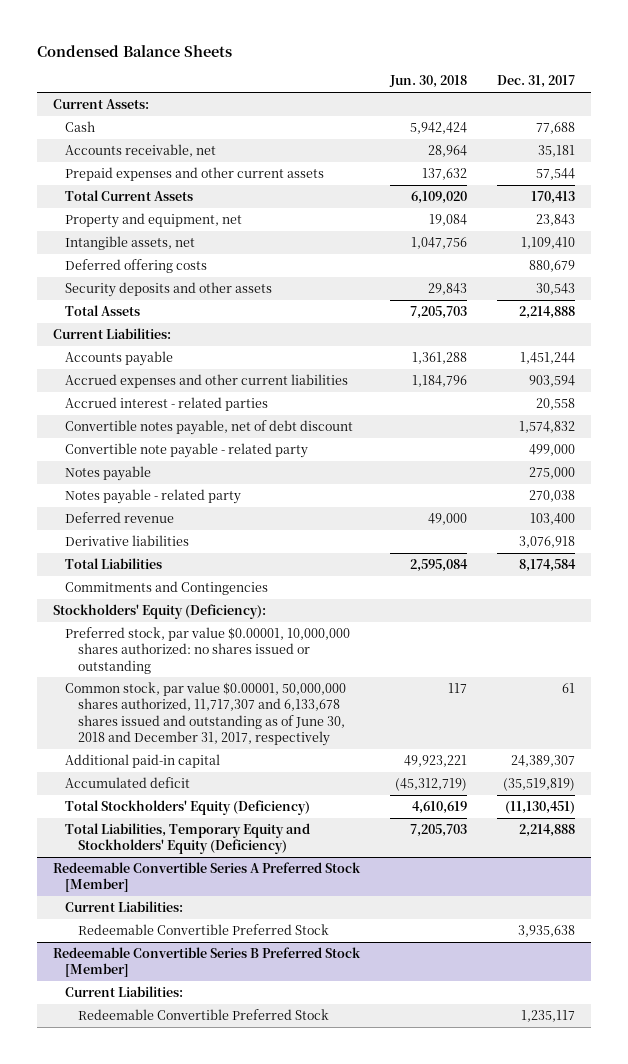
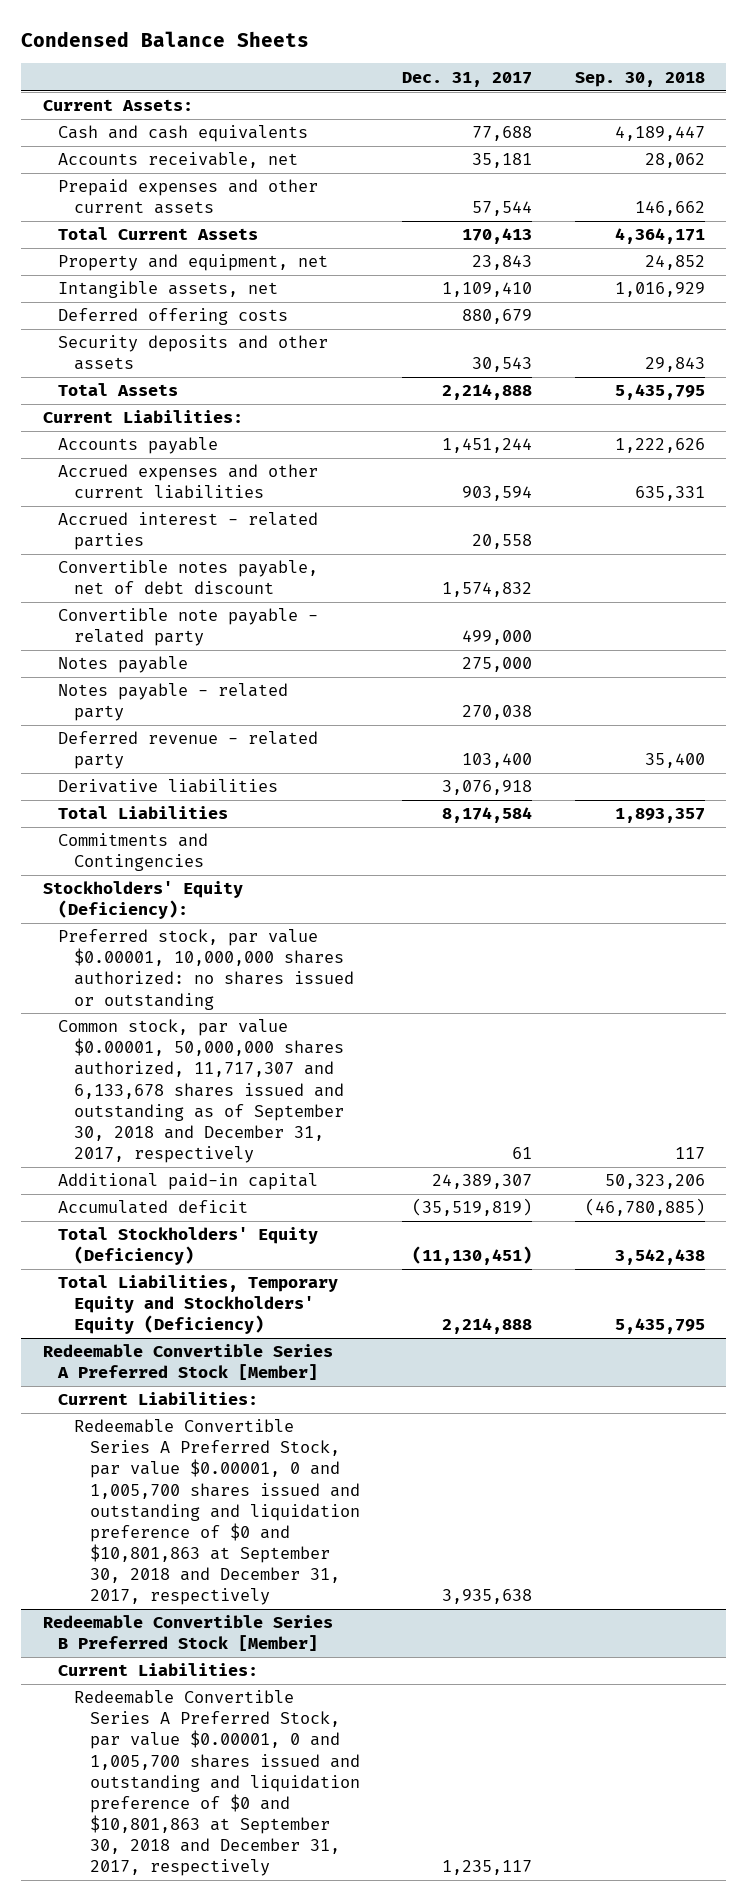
[388,75,467,89] Jun. 30, 2018 -> none
none -> [574,71,705,87] Sep. 30, 2018
[65,120,96,132] Cash -> [58,125,309,143] Cash and cash equivalents
[65,511,175,523] Deferred revenue -> [58,731,319,770] Deferred revenue - related party
[65,681,347,747] Common stock, par value $0.00001, 50,000,000 shares authorized, 11,717,307 and 6,133,678 shares issued and outstanding as of June 30, 2018 and December 31, 2017, respectively -> [58,1019,345,1163] Common stock, par value $0.00001, 50,000,000 shares authorized, 11,717,307 and 6,133,678 shares issued and outstanding as of September 30, 2018 and December 31, 2017, respectively
[78,923,330,935] Redeemable Convertible Preferred Stock -> [74,1419,361,1606] Redeemable Convertible Series A Preferred Stock, par value $0.00001, 0 and 1,005,700 shares issued and outstanding and liquidation preference of $0 and $10,801,863 at September 30, 2018 and December 31, 2017, respectively
[78,1008,330,1020] Redeemable Convertible Preferred Stock -> [74,1690,361,1877] Redeemable Convertible Series A Preferred Stock, par value $0.00001, 0 and 1,005,700 shares issued and outstanding and liquidation preference of $0 and $10,801,863 at September 30, 2018 and December 31, 2017, respectively

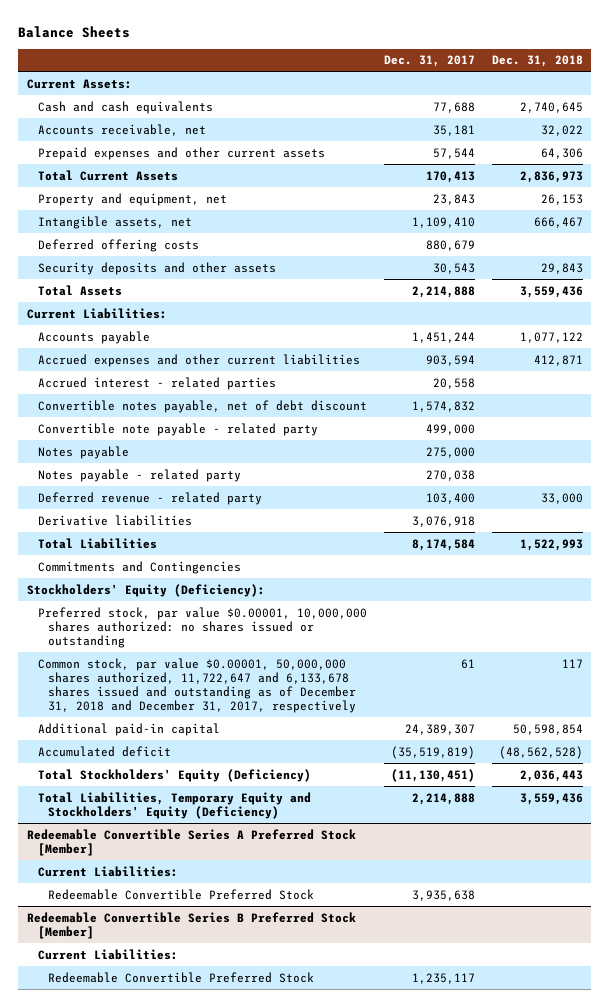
[21,31,310,48] Condensed Balance Sheets -> [18,25,131,38] Balance Sheets
[574,71,705,87] Sep. 30, 2018 -> none
none -> [491,55,583,68] Dec. 31, 2018
[58,1019,345,1163] Common stock, par value $0.00001, 50,000,000 shares authorized, 11,717,307 and 6,133,678 shares issued and outstanding as of September 30, 2018 and December 31, 2017, respectively -> [37,657,357,713] Common stock, par value $0.00001, 50,000,000 shares authorized, 11,722,647 and 6,133,678 shares issued and outstanding as of December 31, 2018 and December 31, 2017, respectively
[74,1419,361,1606] Redeemable Convertible Series A Preferred Stock, par value $0.00001, 0 and 1,005,700 shares issued and outstanding and liquidation preference of $0 and $10,801,863 at September 30, 2018 and December 31, 2017, respectively -> [48,888,315,900] Redeemable Convertible Preferred Stock
[74,1690,361,1877] Redeemable Convertible Series A Preferred Stock, par value $0.00001, 0 and 1,005,700 shares issued and outstanding and liquidation preference of $0 and $10,801,863 at September 30, 2018 and December 31, 2017, respectively -> [48,971,315,983] Redeemable Convertible Preferred Stock

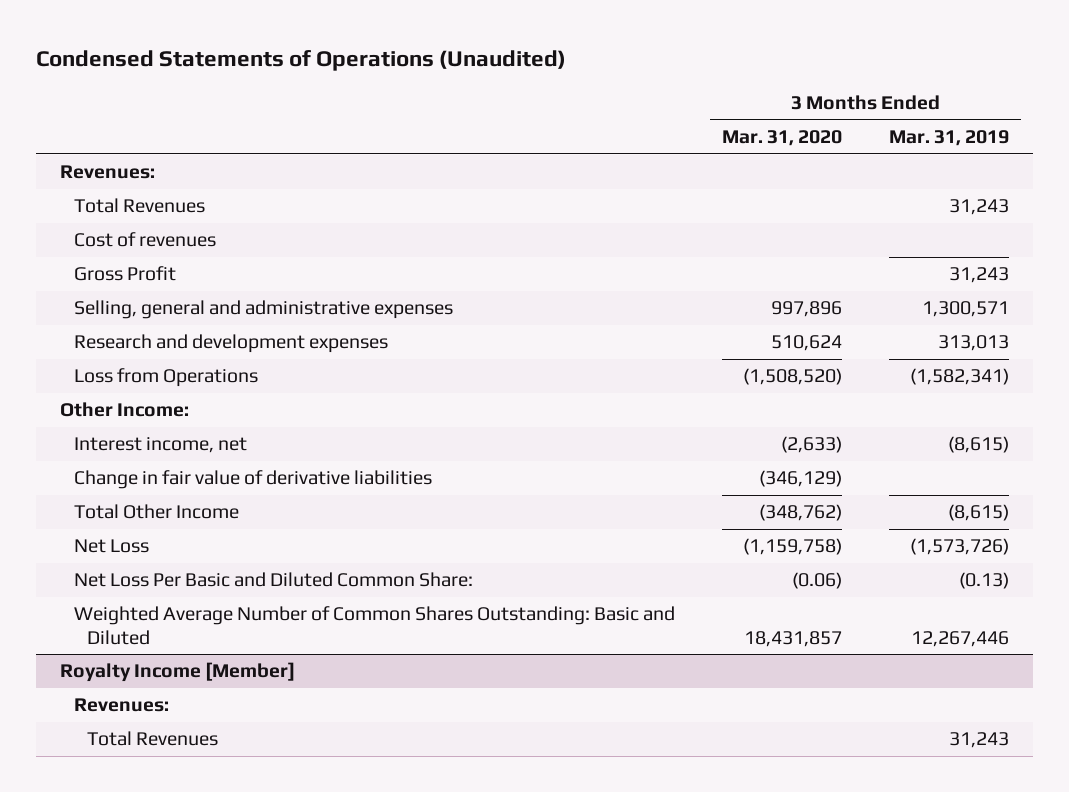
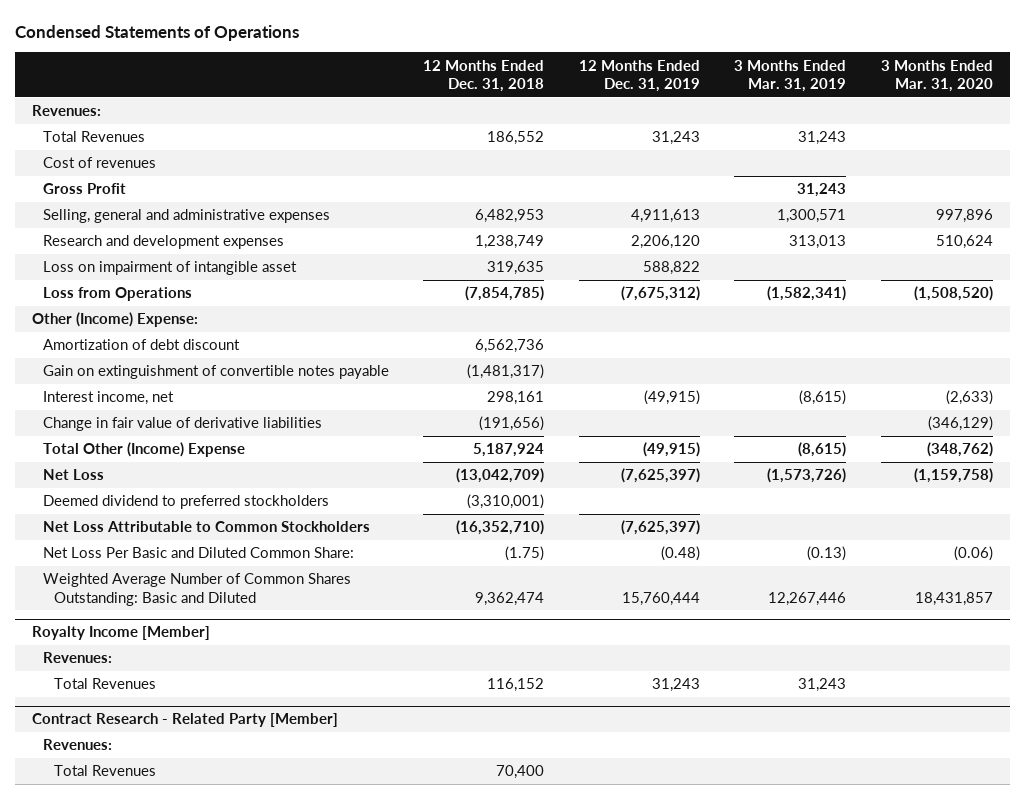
[36,50,567,72] Condensed Statements of Operations (Unaudited) -> [14,24,299,41] Condensed Statements of Operations
none -> [423,59,545,92] 12 Months Ended Dec. 31, 2018
none -> [578,59,700,92] 12 Months Ended Dec. 31, 2019
none -> [42,261,297,276] Loss on impairment of intangible asset
[59,402,189,418] Other Income: -> [32,312,199,328] Other (Income) Expense:
none -> [42,339,240,351] Amortization of debt discount
none -> [42,365,389,380] Gain on extinguishment of convertible notes payable
[73,504,239,520] Total Other Income -> [42,442,245,458] Total Other (Income) Expense
none -> [42,495,329,510] Deemed dividend to preferred stockholders
none -> [42,521,370,533] Net Loss Attributable to Common Stockholders
none -> [32,713,339,728] Contract Research - Related Party [Member]
none -> [42,739,112,751] Revenues:
none -> [53,765,156,777] Total Revenues

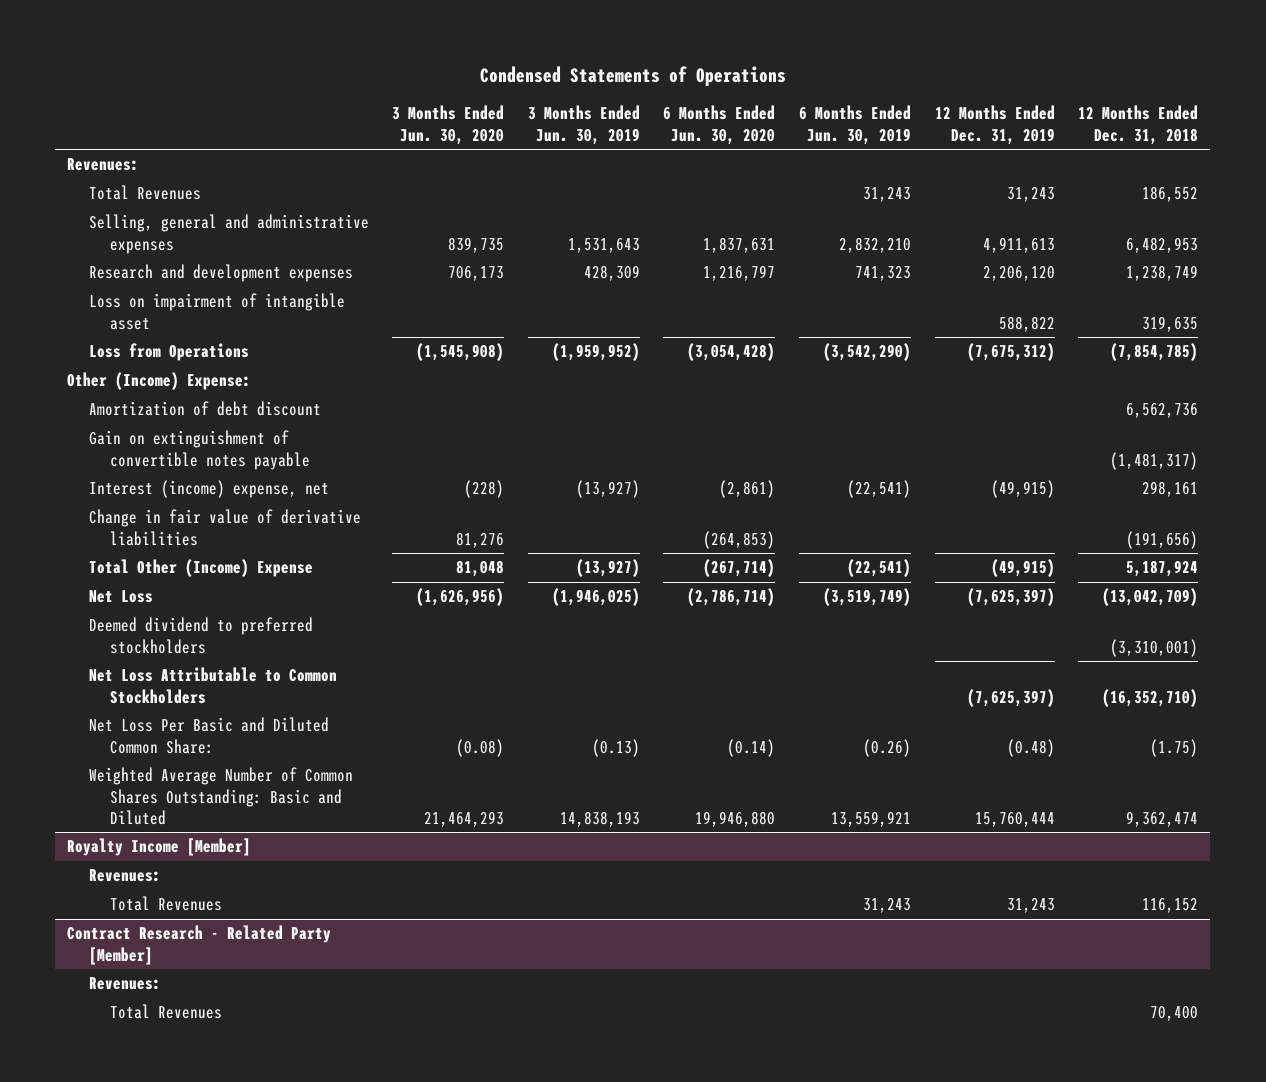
[734,59,847,92] 3 Months Ended Mar. 31, 2019 -> none
[880,59,993,92] 3 Months Ended Mar. 31, 2020 -> none
none -> [392,105,505,145] 3 Months Ended Jun. 30, 2020
none -> [527,105,640,145] 3 Months Ended Jun. 30, 2019
none -> [663,105,776,145] 6 Months Ended Jun. 30, 2020
none -> [799,105,912,145] 6 Months Ended Jun. 30, 2019
[42,157,156,169] Cost of revenues -> none
[42,183,126,195] Gross Profit -> none
[42,391,174,406] Interest income, net -> [88,480,329,499] Interest (income) expense, net

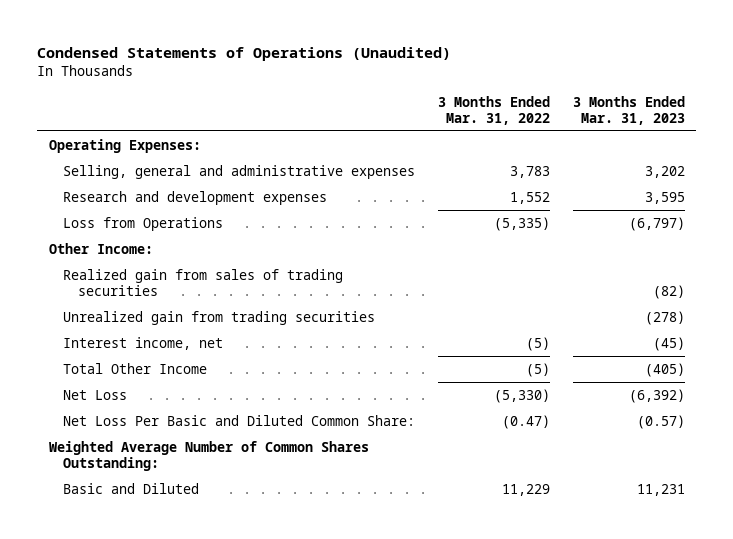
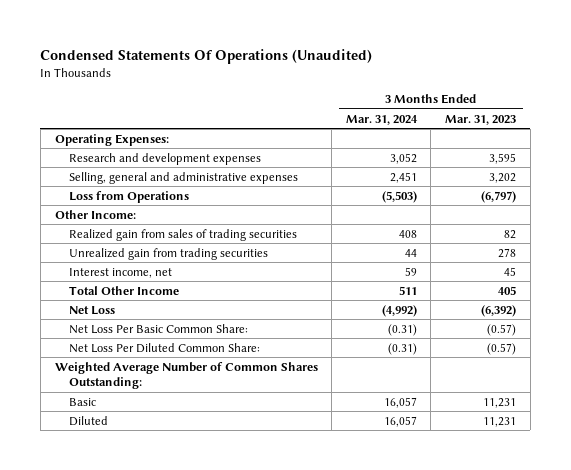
[37,46,452,61] Condensed Statements of Operations (Unaudited) -> [40,48,373,64] Condensed Statements Of Operations (Unaudited)
[438,95,551,125] 3 Months Ended Mar. 31, 2022 -> none
none -> [345,114,418,125] Mar. 31, 2024
[63,164,416,179] Selling, general and administrative expenses -> [69,171,299,184] Selling, general and administrative expenses
[652,284,685,299] (82) -> [503,229,516,239] 82
[644,310,685,325] (278) -> [497,247,516,258] 278
[652,336,685,351] (45) -> [503,266,516,276] 45
[644,362,685,377] (405) -> [497,285,516,295] 405
[63,414,416,426] Net Loss Per Basic and Diluted Common Share: -> [69,323,249,334] Net Loss Per Basic Common Share:
none -> [69,342,261,353] Net Loss Per Diluted Common Share:
[63,482,200,494] Basic and Diluted -> [69,397,97,406] Basic
none -> [69,415,109,426] Diluted

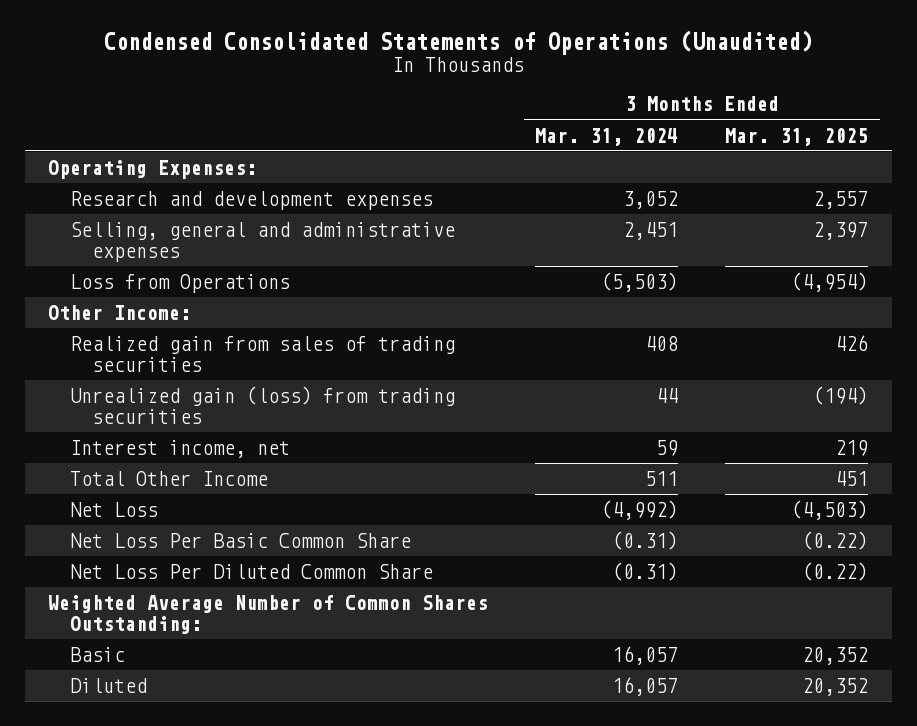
[40,48,373,64] Condensed Statements Of Operations (Unaudited) -> [104,30,813,56] Condensed Consolidated Statements of Operations (Unaudited)
[444,114,516,125] Mar. 31, 2023 -> none
none -> [725,127,869,146] Mar. 31, 2025
[69,247,269,260] Unrealized gain from trading securities -> [70,386,456,425] Unrealized gain (loss) from trading securities
[69,323,249,334] Net Loss Per Basic Common Share: -> [70,533,412,549] Net Loss Per Basic Common Share
[69,342,261,353] Net Loss Per Diluted Common Share: -> [70,564,434,580] Net Loss Per Diluted Common Share

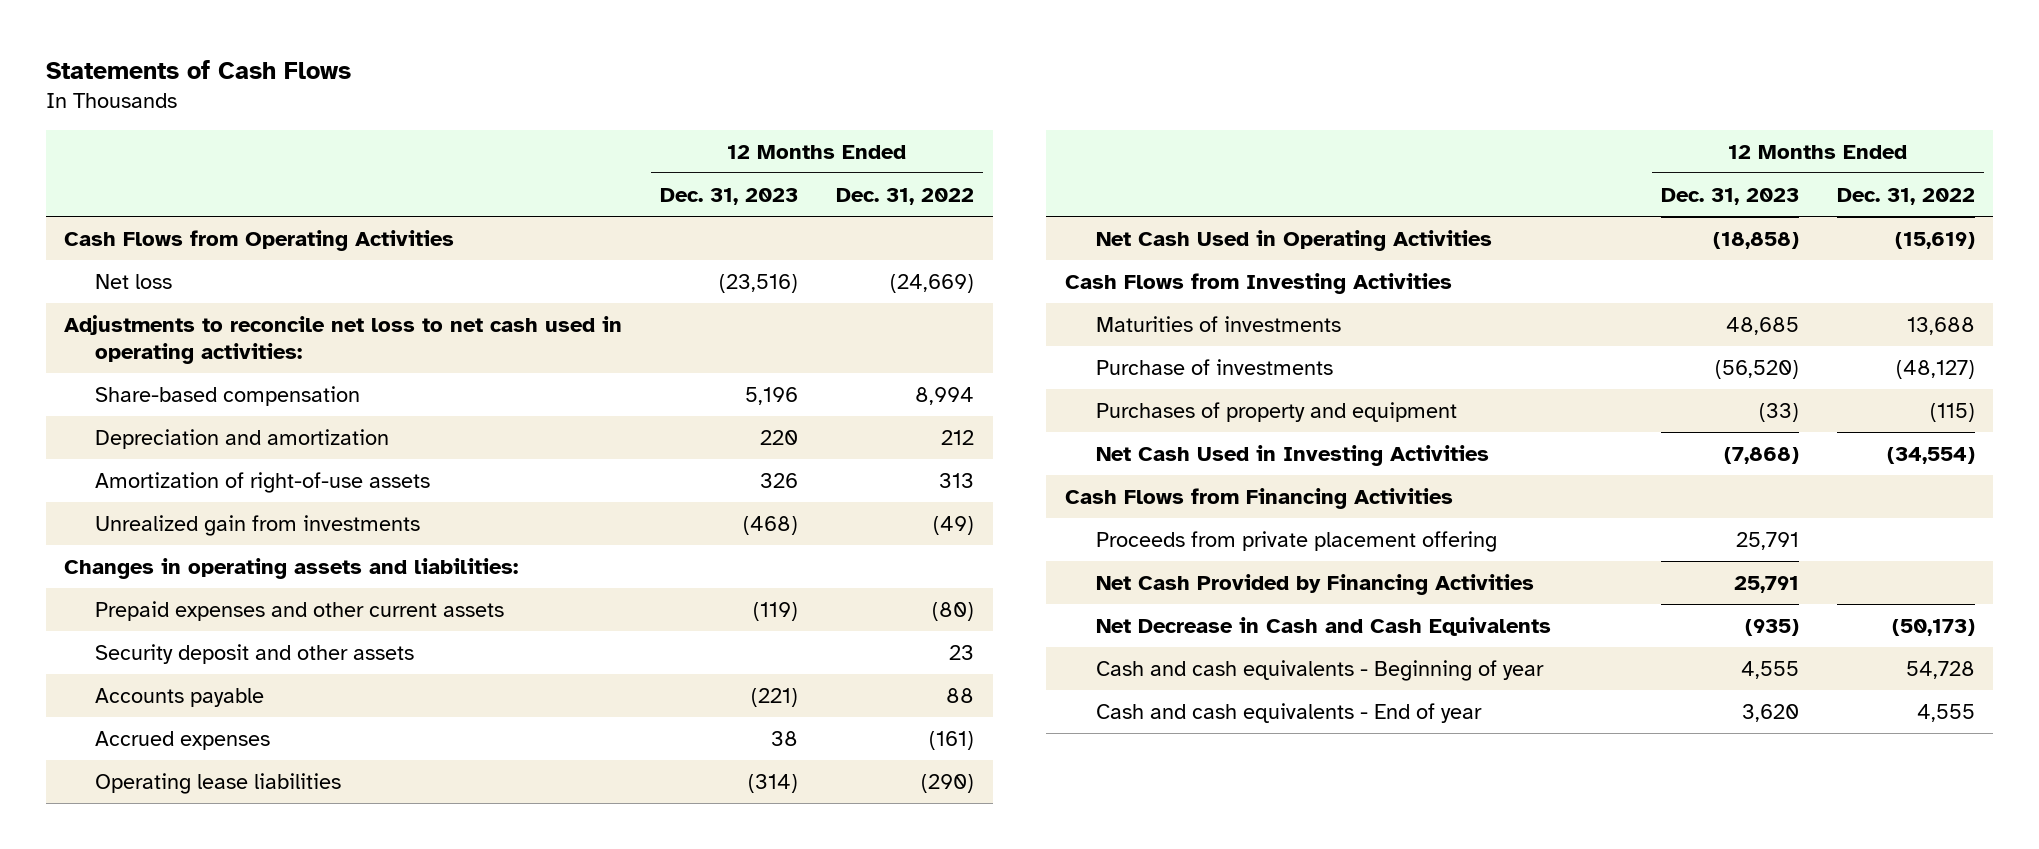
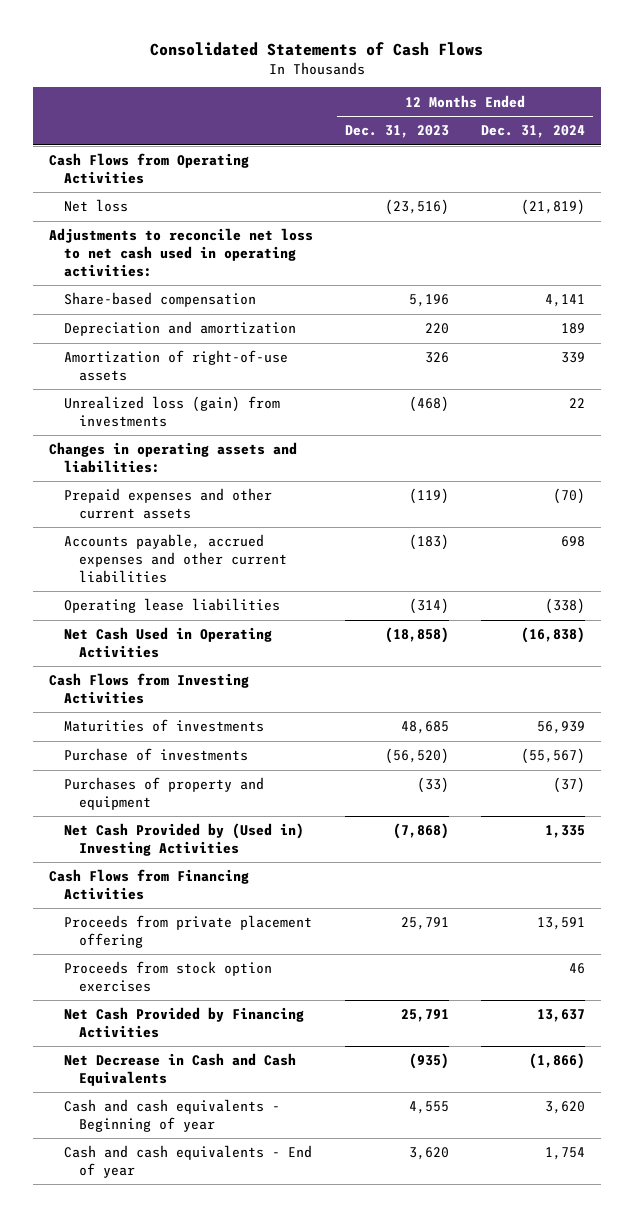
[45,60,351,80] Statements of Cash Flows -> [150,41,484,56] Consolidated Statements of Cash Flows
[835,187,974,205] Dec. 31, 2022 -> none
none -> [481,125,586,139] Dec. 31, 2024
[95,514,421,536] Unrealized gain from investments -> [64,396,281,427] Unrealized loss (gain) from investments
[95,643,415,664] Security deposit and other assets -> none
[95,687,265,707] Accounts payable -> none
[95,730,271,750] Accrued expenses -> none
none -> [64,534,288,583] Accounts payable, accrued expenses and other current liabilities
[1096,444,1490,466] Net Cash Used in Investing Activities -> [64,823,305,856] Net Cash Provided by (Used in) Investing Activities
none -> [64,961,273,992] Proceeds from stock option exercises

